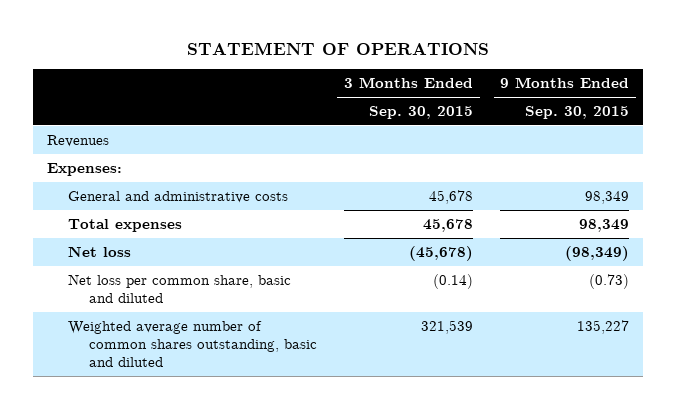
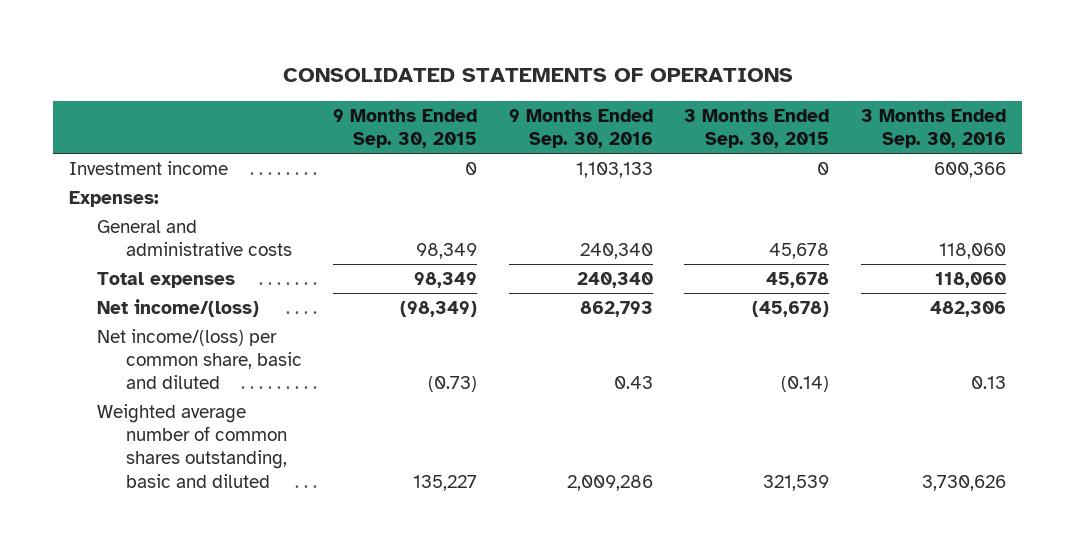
[187,42,490,56] STATEMENT OF OPERATIONS -> [282,68,793,83] CONSOLIDATED STATEMENTS OF OPERATIONS
none -> [508,108,653,148] 9 Months Ended Sep. 30, 2016
none -> [861,108,1007,148] 3 Months Ended Sep. 30, 2016
[46,134,109,147] Revenues -> none
none -> [69,160,229,175] Investment income
[67,245,131,257] Net loss -> [97,298,260,317] Net income/(loss)
[67,273,291,303] Net loss per common share, basic and diluted -> [97,328,302,390] Net income/(loss) per common share, basic and diluted

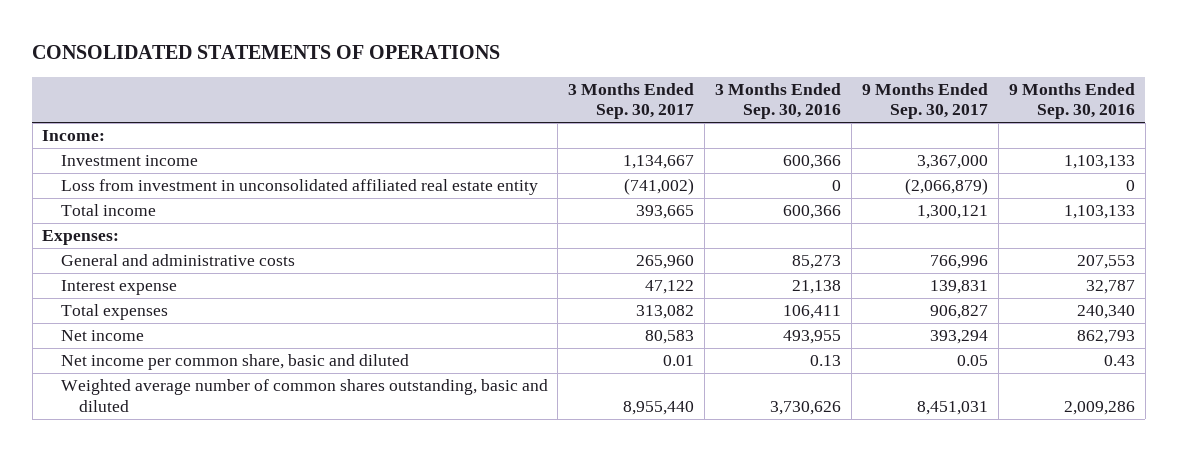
[333,108,478,148] 9 Months Ended Sep. 30, 2015 -> none
[684,108,830,148] 3 Months Ended Sep. 30, 2015 -> none
none -> [568,82,695,120] 3 Months Ended Sep. 30, 2017
none -> [861,82,988,120] 9 Months Ended Sep. 30, 2017
none -> [42,130,106,142] Income:
none -> [60,179,538,196] Loss from investment in unconsolidated affiliated real estate entity
none -> [60,204,156,217] Total income
[579,243,653,260] 240,340 -> [1076,255,1135,270] 207,553
[939,243,1007,260] 118,060 -> [792,255,842,270] 85,273
none -> [60,280,177,296] Interest expense
[935,271,1007,288] 118,060 -> [783,305,842,320] 106,411
[97,298,260,317] Net income/(loss) -> [60,330,144,342] Net income
[930,300,1007,317] 482,306 -> [783,330,842,345] 493,955
[97,328,302,390] Net income/(loss) per common share, basic and diluted -> [60,354,409,371] Net income per common share, basic and diluted

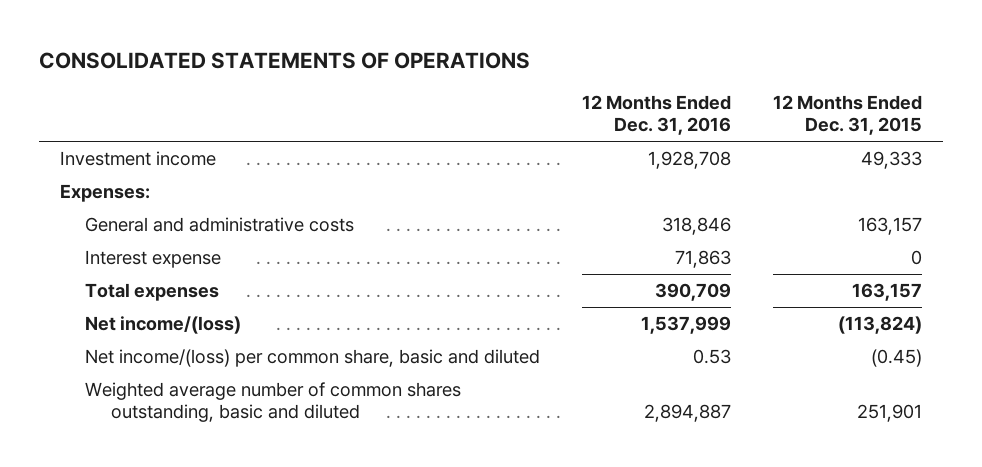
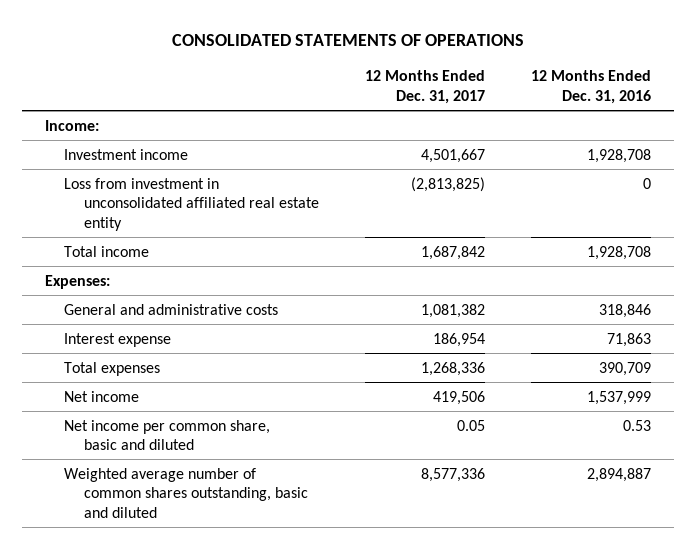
[773,95,923,136] 12 Months Ended Dec. 31, 2015 -> none
none -> [364,70,485,104] 12 Months Ended Dec. 31, 2017
none -> [44,119,99,131] Income:
none -> [64,177,319,231] Loss from investment in unconsolidated affiliated real estate entity
none -> [64,245,150,257] Total income
[85,315,242,334] Net income/(loss) -> [64,390,140,402] Net income
[85,348,541,367] Net income/(loss) per common share, basic and diluted -> [64,419,271,451] Net income per common share, basic and diluted

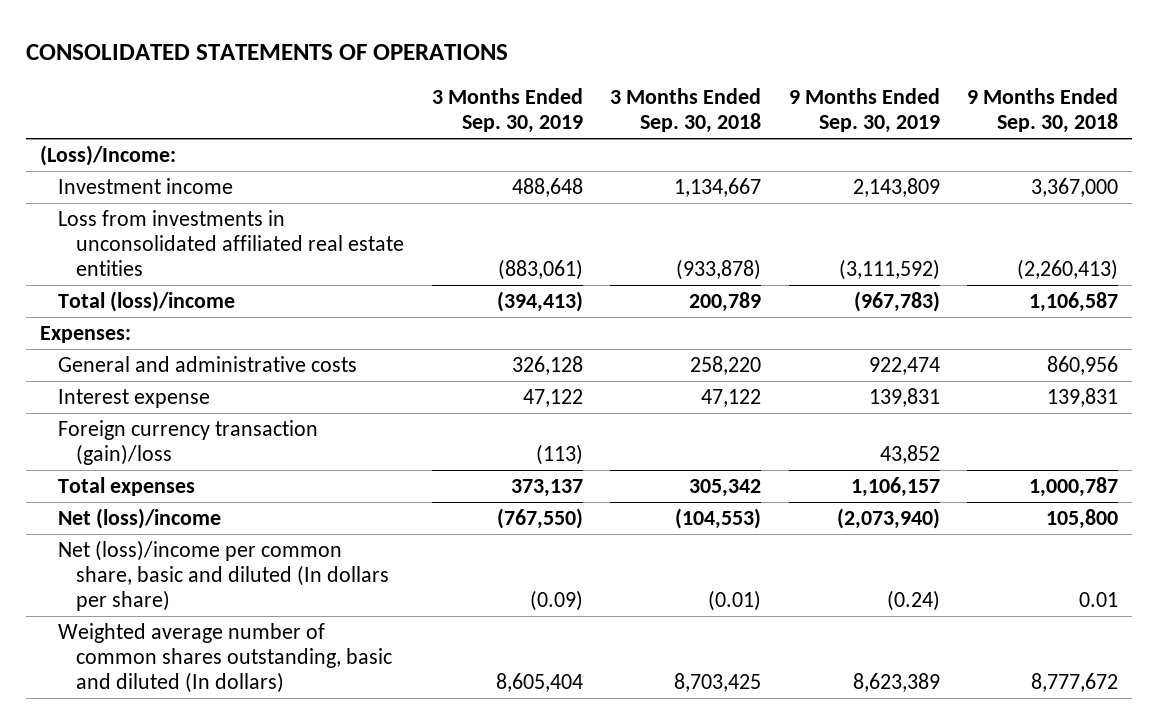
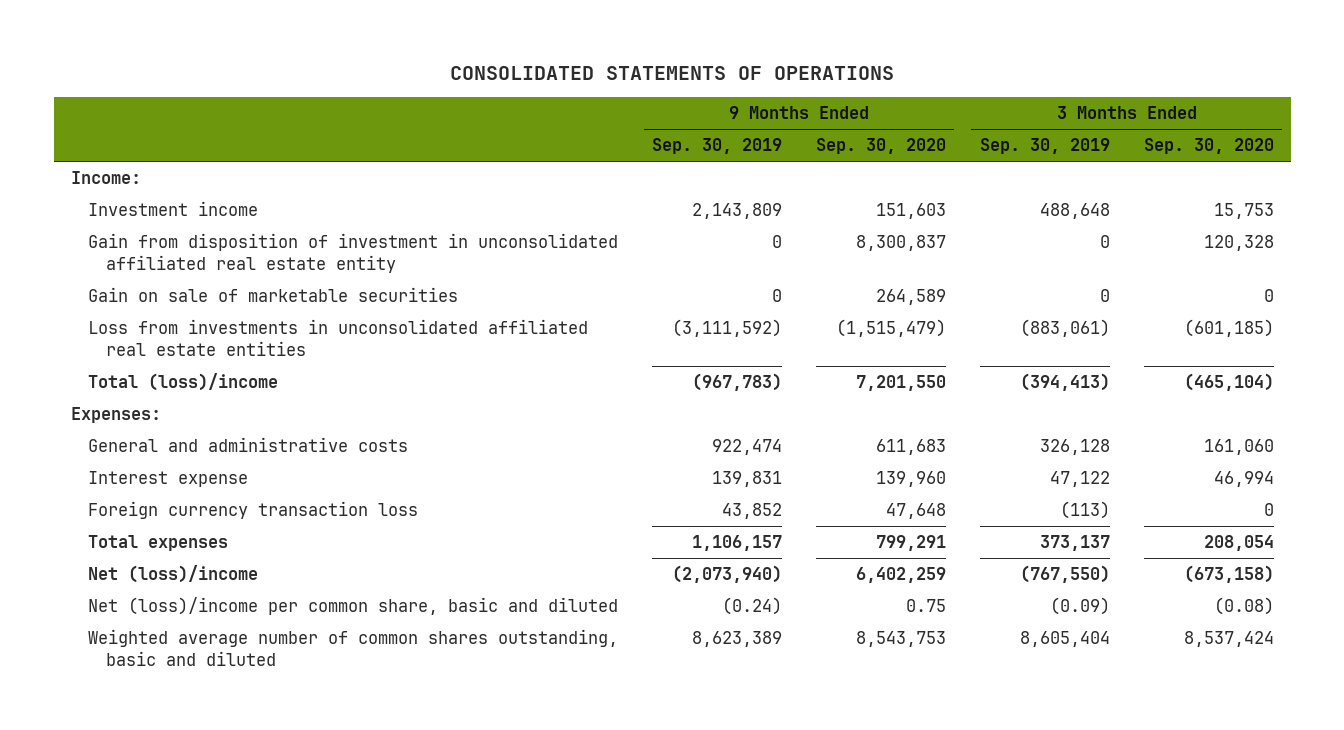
[610,87,762,134] 3 Months Ended Sep. 30, 2018 -> none
[967,87,1119,134] 9 Months Ended Sep. 30, 2018 -> none
none -> [815,138,946,155] Sep. 30, 2020
none -> [1143,138,1274,155] Sep. 30, 2020
[40,144,177,166] (Loss)/Income: -> [70,171,141,185] Income:
none -> [88,233,619,273] Gain from disposition of investment in unconsolidated affiliated real estate entity
none -> [88,287,459,303] Gain on sale of marketable securities
[58,419,319,466] Foreign currency transaction (gain)/loss -> [88,501,419,520] Foreign currency transaction loss
[58,539,390,612] Net (loss)/income per common share, basic and diluted (In dollars per share) -> [88,597,619,616] Net (loss)/income per common share, basic and diluted
[58,622,393,694] Weighted average number of common shares outstanding, basic and diluted (In dollars) -> [88,629,619,666] Weighted average number of common shares outstanding, basic and diluted

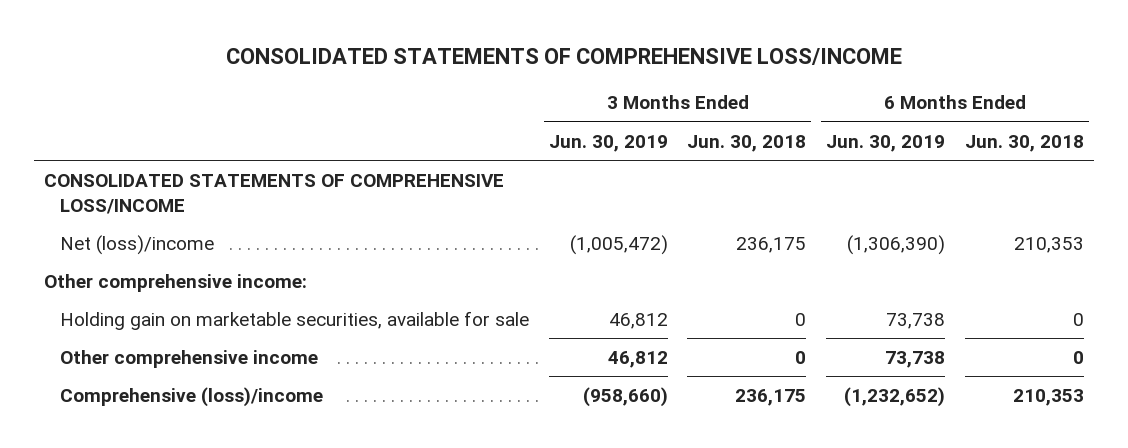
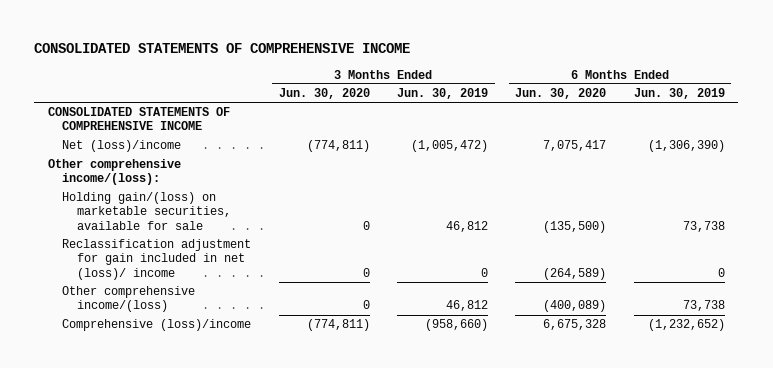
[226,48,903,66] CONSOLIDATED STATEMENTS OF COMPREHENSIVE LOSS/INCOME -> [34,43,411,54] CONSOLIDATED STATEMENTS OF COMPREHENSIVE INCOME
[687,134,807,152] Jun. 30, 2018 -> none
[965,134,1085,152] Jun. 30, 2018 -> none
none -> [278,88,370,100] Jun. 30, 2020
none -> [515,88,607,100] Jun. 30, 2020
[44,173,505,214] CONSOLIDATED STATEMENTS OF COMPREHENSIVE LOSS/INCOME -> [47,107,230,131] CONSOLIDATED STATEMENTS OF COMPREHENSIVE INCOME
[44,273,308,292] Other comprehensive income: -> [47,159,181,186] Other comprehensive income/(loss):
[59,310,529,330] Holding gain on marketable securities, available for sale -> [62,192,231,230] Holding gain/(loss) on marketable securities, available for sale
none -> [62,239,252,280] Reclassification adjustment for gain included in net (loss)/ income
[59,349,318,368] Other comprehensive income -> [62,286,196,313] Other comprehensive income/(loss)

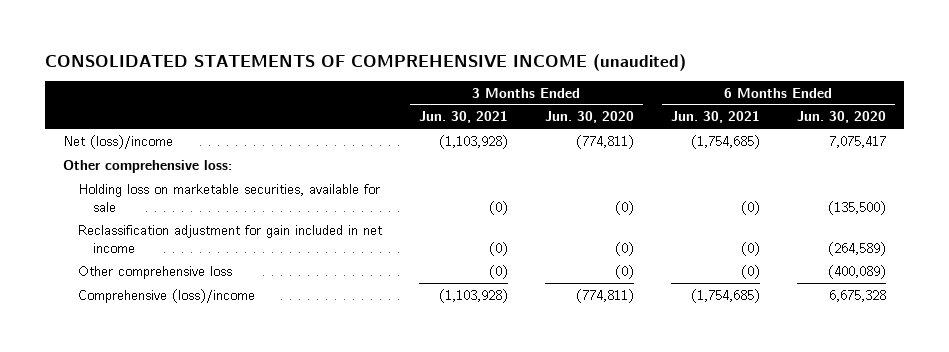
[34,43,411,54] CONSOLIDATED STATEMENTS OF COMPREHENSIVE INCOME -> [44,53,686,71] CONSOLIDATED STATEMENTS OF COMPREHENSIVE INCOME (unaudited)
[397,88,489,100] Jun. 30, 2019 -> none
[633,88,725,100] Jun. 30, 2019 -> none
none -> [419,111,509,124] Jun. 30, 2021
none -> [670,111,760,124] Jun. 30, 2021
[47,107,230,131] CONSOLIDATED STATEMENTS OF COMPREHENSIVE INCOME -> none
[47,159,181,186] Other comprehensive income/(loss): -> [63,159,233,173] Other comprehensive loss:
[62,192,231,230] Holding gain/(loss) on marketable securities, available for sale -> [78,183,381,212] Holding loss on marketable securities, available for sale
[362,220,370,230] 0 -> [614,200,634,215] (0)
[62,239,252,280] Reclassification adjustment for gain included in net (loss)/ income -> [78,224,383,253] Reclassification adjustment for gain included in net income
[362,267,370,277] 0 -> [614,241,634,256] (0)
[62,286,196,313] Other comprehensive income/(loss) -> [78,265,233,279] Other comprehensive loss
[362,300,370,310] 0 -> [614,264,634,279] (0)

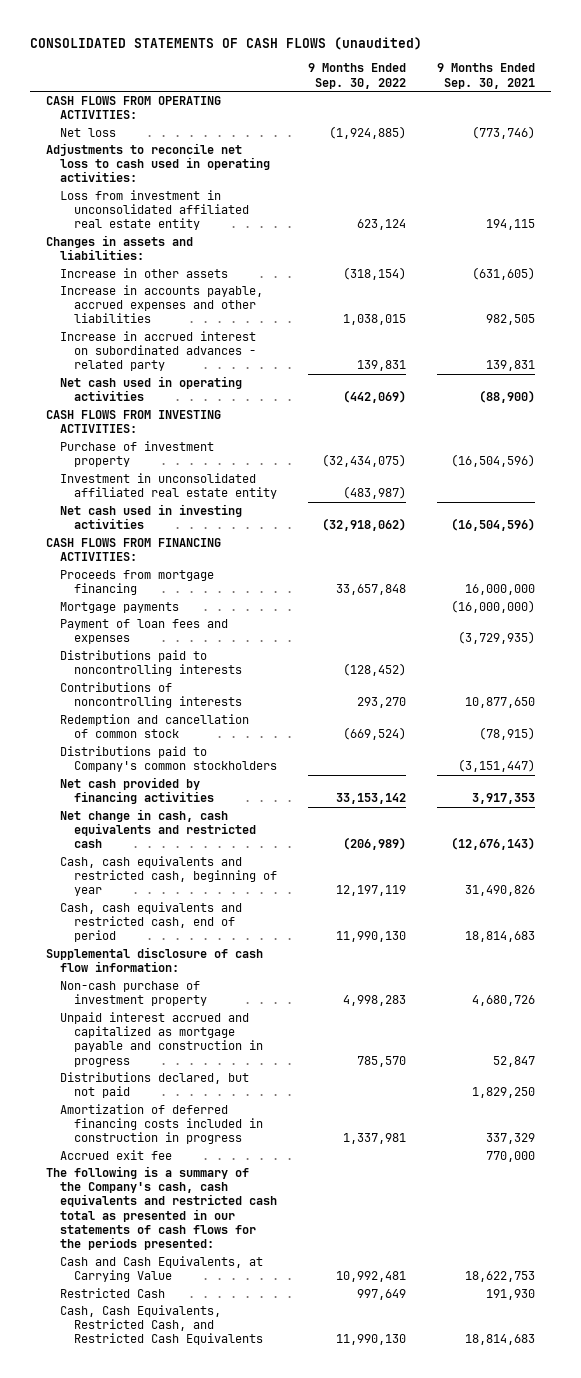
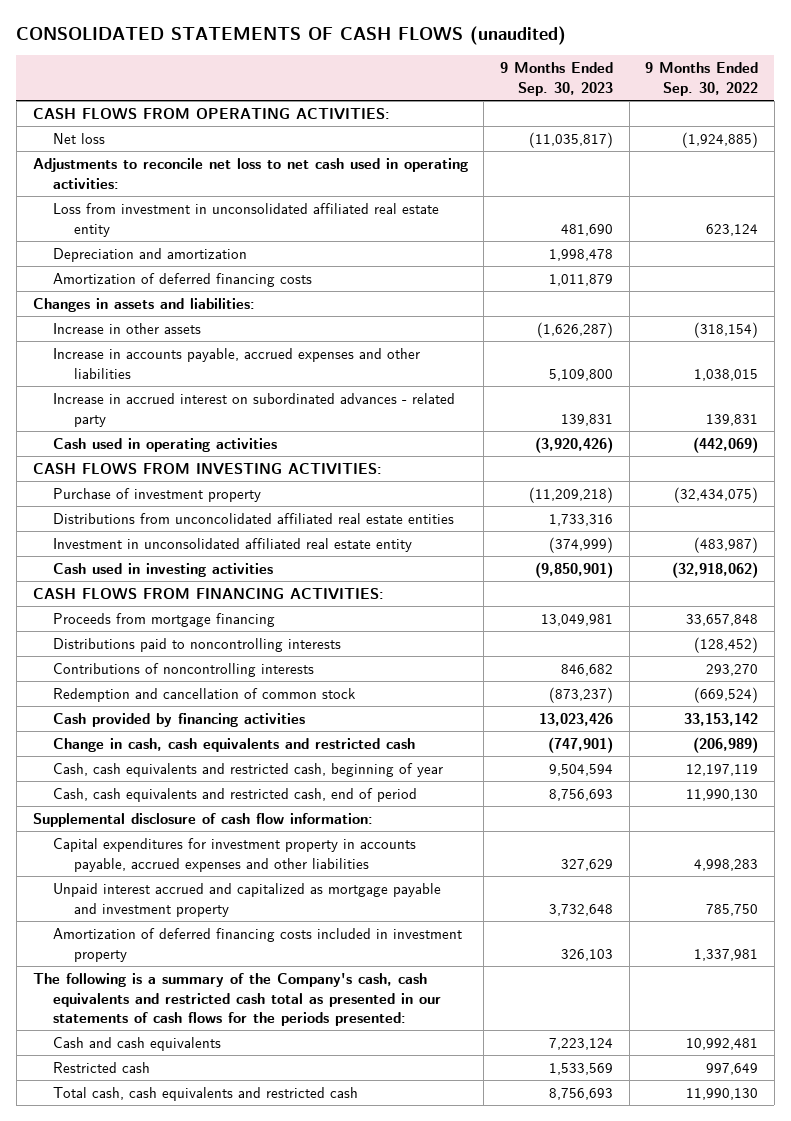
[437,63,536,89] 9 Months Ended Sep. 30, 2021 -> none
none -> [499,62,613,96] 9 Months Ended Sep. 30, 2023
[45,142,271,183] Adjustments to reconcile net loss to cash used in operating activities: -> [32,158,468,189] Adjustments to reconcile net loss to net cash used in operating activities:
none -> [53,248,248,263] Depreciation and amortization
none -> [53,273,313,288] Amortization of deferred financing costs
[60,375,243,402] Net cash used in operating activities -> [53,438,278,453] Cash used in operating activities
none -> [53,513,455,525] Distributions from unconcolidated affiliated real estate entities
[60,503,243,530] Net cash used in investing activities -> [53,563,274,578] Cash used in investing activities
[60,601,180,613] Mortgage payments -> none
[60,618,229,645] Payment of loan fees and expenses -> none
[60,745,278,773] Distributions paid to Company's common stockholders -> none
[60,776,215,805] Net cash provided by financing activities -> [53,713,306,728] Cash provided by financing activities
[60,808,257,849] Net change in cash, cash equivalents and restricted cash -> [53,738,416,753] Change in cash, cash equivalents and restricted cash
[60,1071,250,1099] Distributions declared, but not paid -> none
[60,1149,173,1160] Accrued exit fee -> none
[60,980,208,1007] Non-cash purchase of investment property -> [53,838,417,872] Capital expenditures for investment property in accounts payable, accrued expenses and other liabilities
[60,1011,264,1067] Unpaid interest accrued and capitalized as mortgage payable and construction in progress -> [53,883,442,917] Unpaid interest accrued and capitalized as mortgage payable and investment property
[357,1055,407,1067] 785,570 -> [706,903,759,916] 785,750
[60,1103,264,1145] Amortization of deferred financing costs included in construction in progress -> [53,928,463,962] Amortization of deferred financing costs included in investment property
[60,1255,264,1283] Cash and Cash Equivalents, at Carrying Value -> [53,1037,222,1052] Cash and cash equivalents
[60,1287,166,1298] Restricted Cash -> [53,1062,151,1074] Restricted cash
[60,1304,264,1346] Cash, Cash Equivalents, Restricted Cash, and Restricted Cash Equivalents -> [53,1087,359,1102] Total cash, cash equivalents and restricted cash

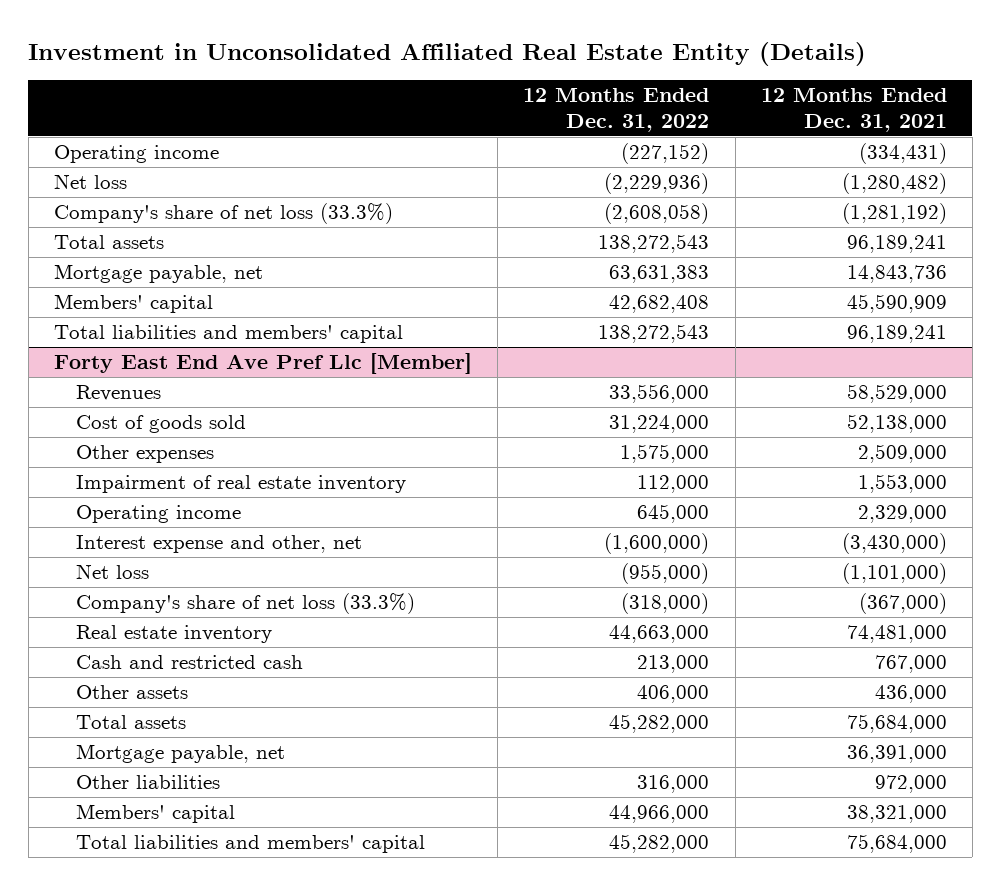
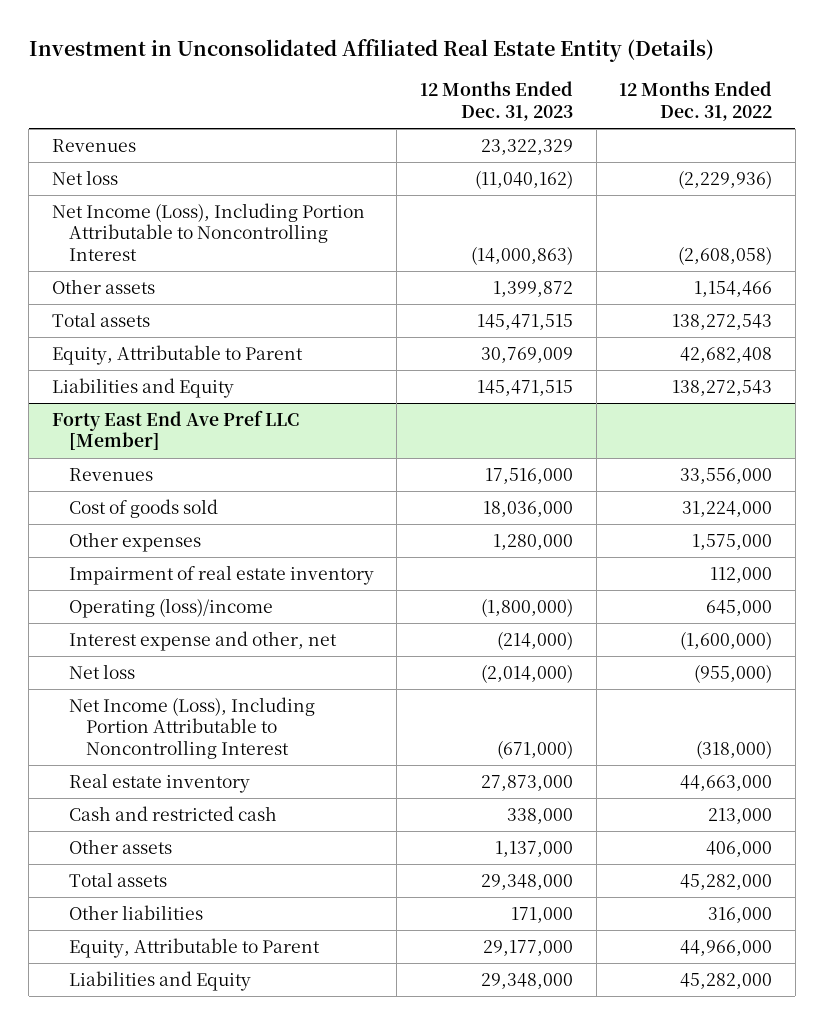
[760,88,947,132] 12 Months Ended Dec. 31, 2021 -> none
none -> [420,81,574,121] 12 Months Ended Dec. 31, 2023
[54,145,220,164] Operating income -> none
none -> [51,139,136,153] Revenues
[54,203,394,225] Company's share of net loss (33.3%) -> [51,203,365,261] Net Income (Loss), Including Portion Attributable to Noncontrolling Interest
none -> [51,279,155,295] Other assets
[54,264,264,284] Mortgage payable, net -> none
[54,294,214,314] Members' capital -> [51,345,303,366] Equity, Attributable to Parent
[54,325,404,344] Total liabilities and members' capital -> [51,378,234,399] Liabilities and Equity
[54,353,473,375] Forty East End Ave Pref Llc [Member] -> [51,410,299,451] Forty East End Ave Pref LLC [Member]
[75,505,241,524] Operating income -> [68,598,273,619] Operating (loss)/income
[75,593,415,615] Company's share of net loss (33.3%) -> [68,697,315,759] Net Income (Loss), Including Portion Attributable to Noncontrolling Interest
[75,744,285,764] Mortgage payable, net -> none
[75,804,235,824] Members' capital -> [68,938,320,959] Equity, Attributable to Parent
[75,835,425,854] Total liabilities and members' capital -> [68,971,251,992] Liabilities and Equity

